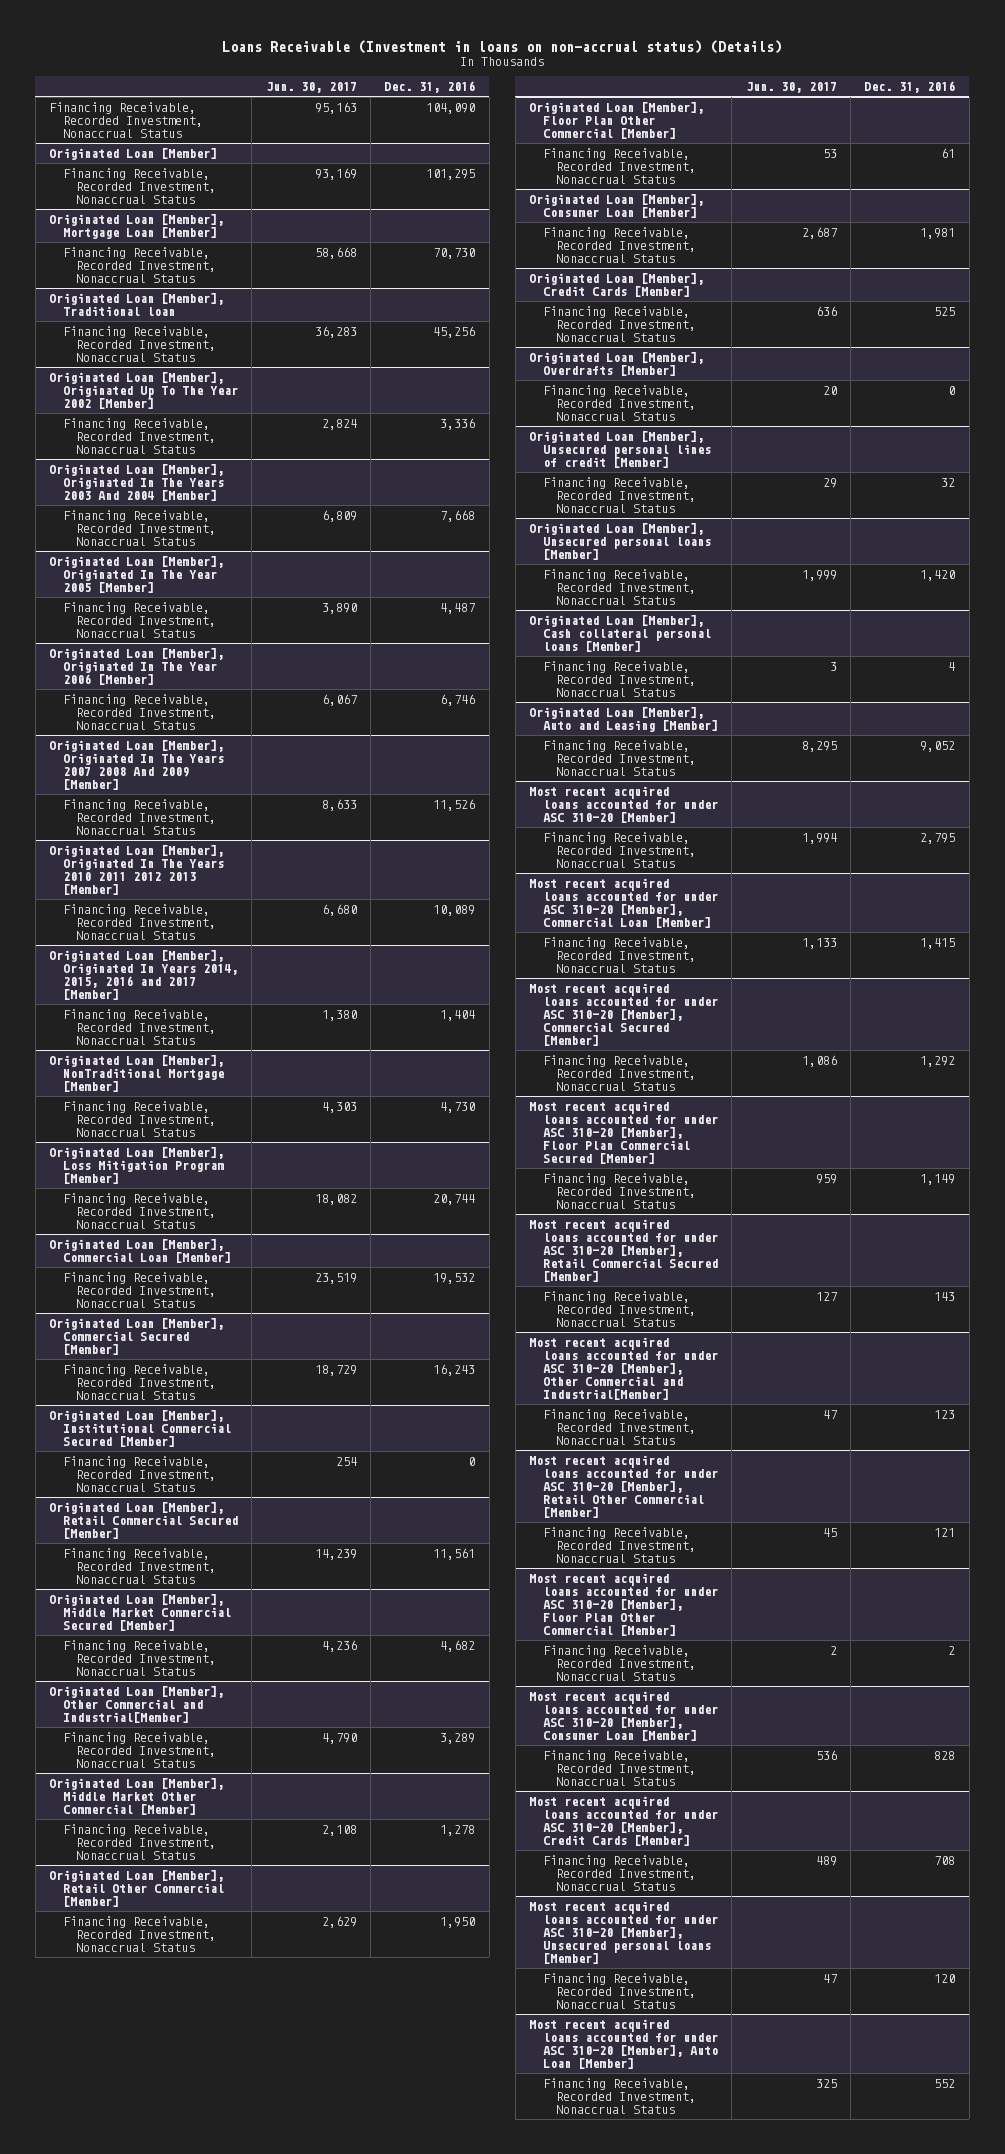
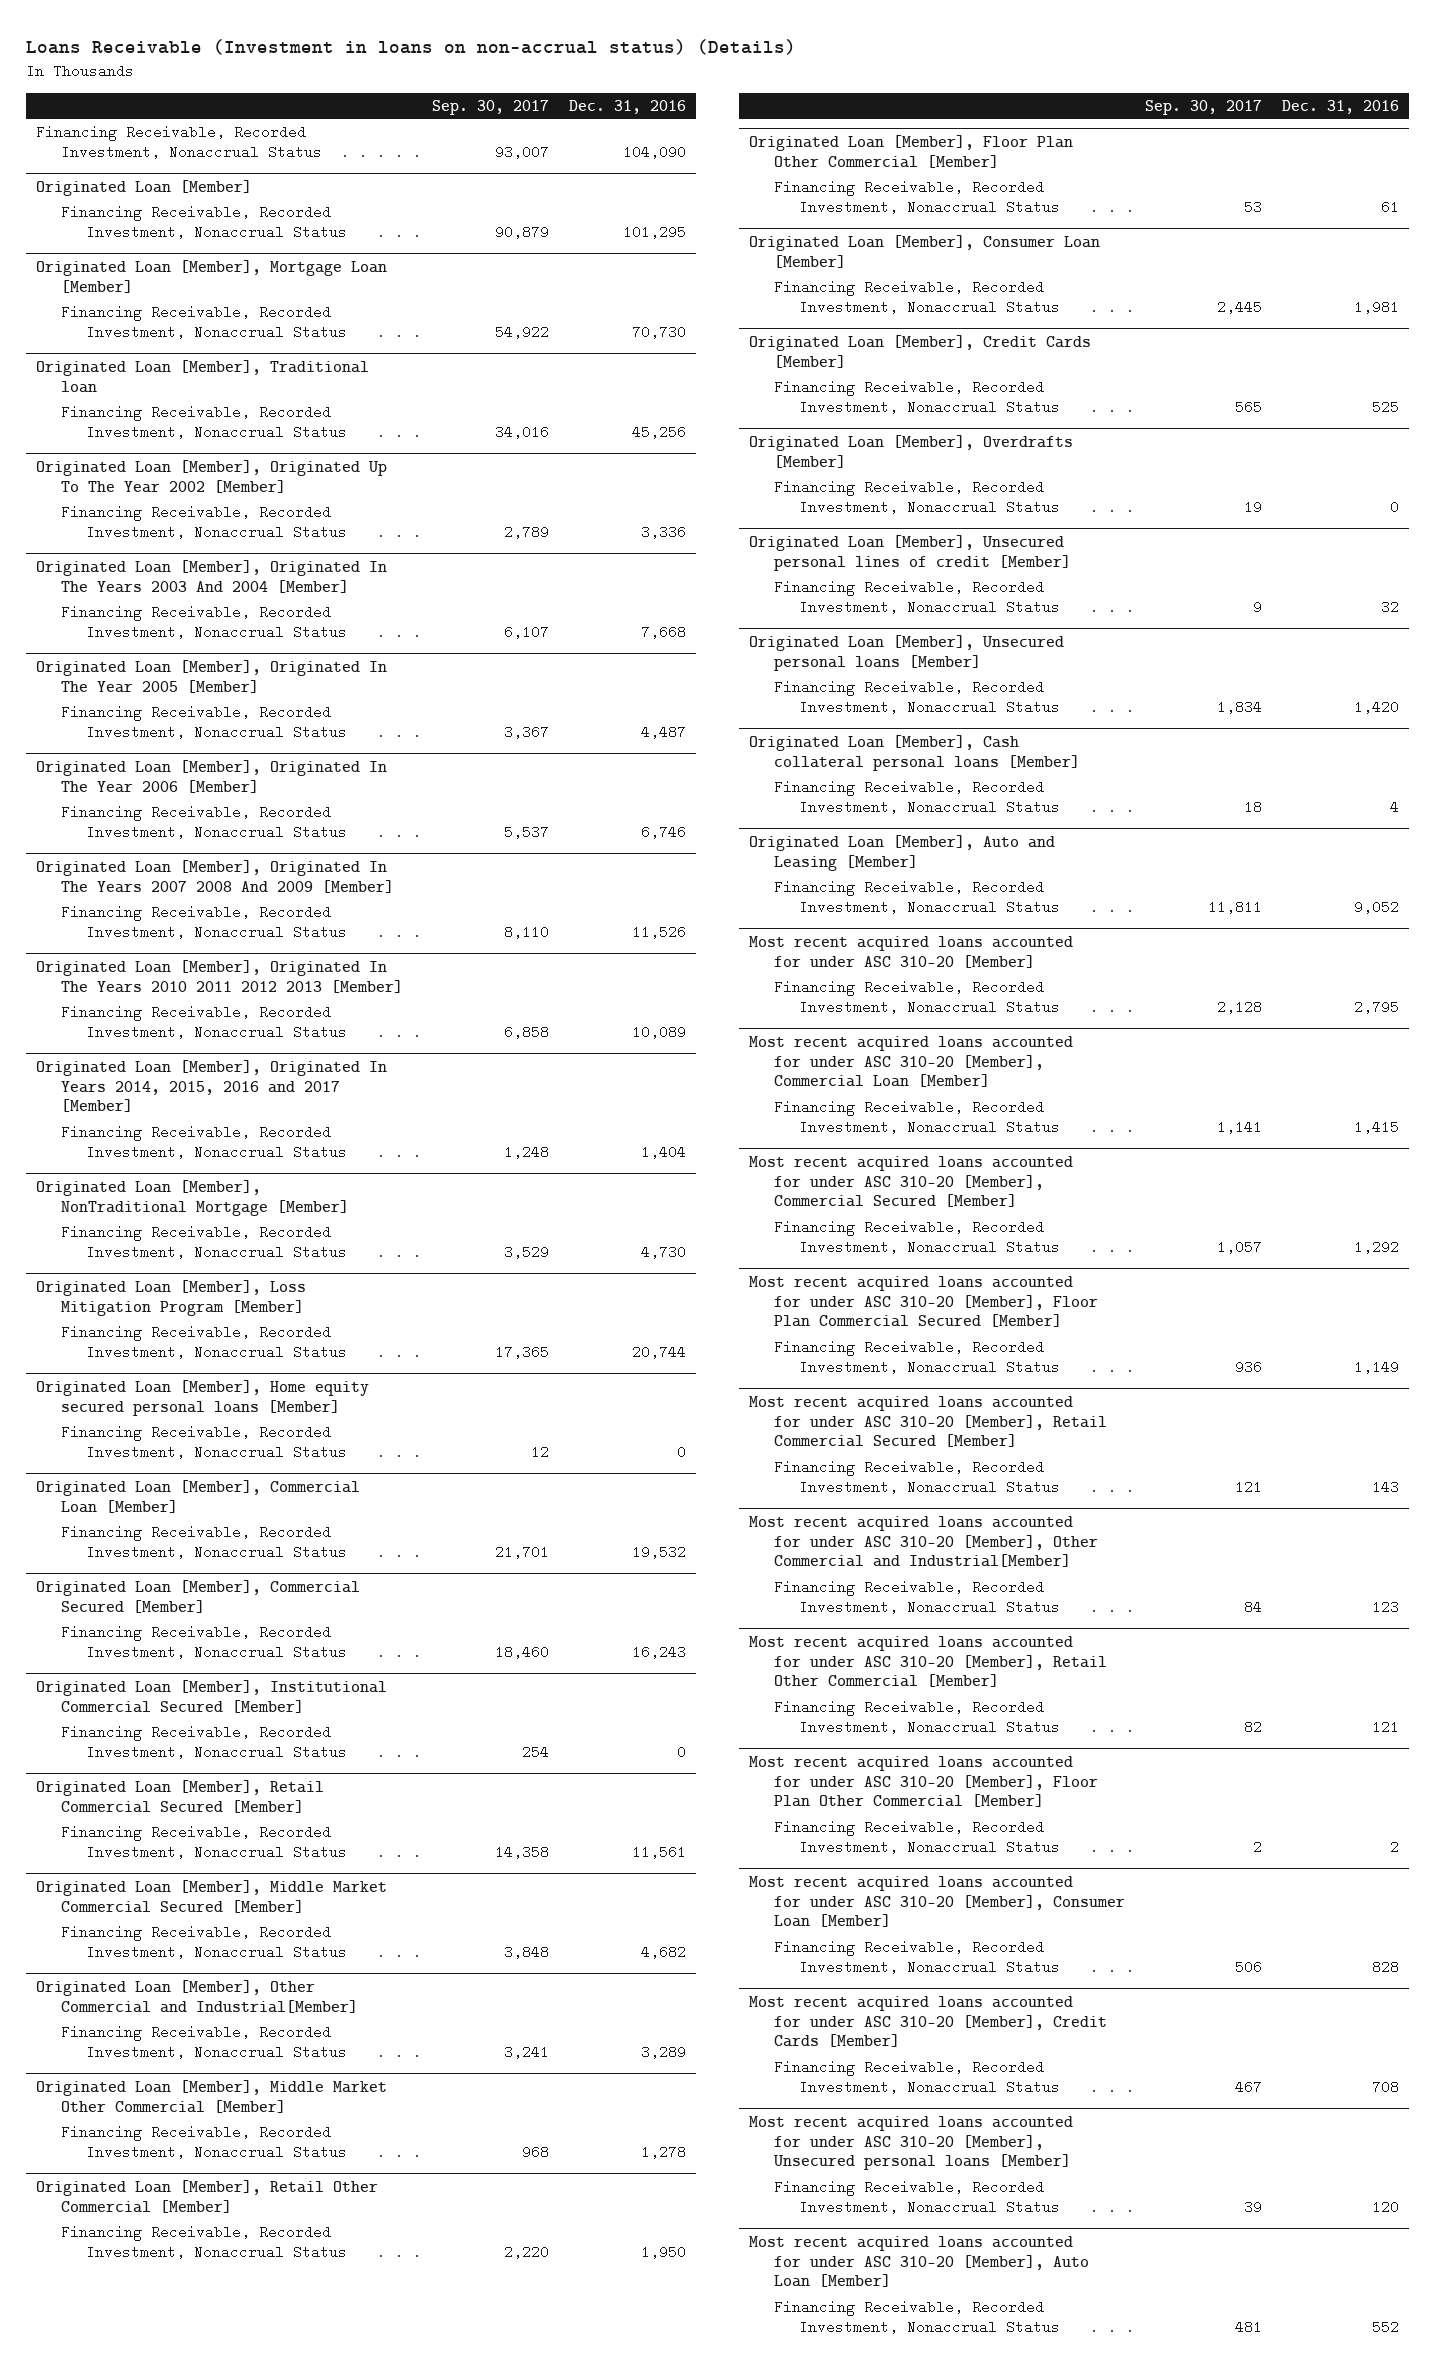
[265,82,357,94] Jun. 30, 2017 -> none
none -> [432,100,550,116] Sep. 30, 2017
none -> [36,1379,370,1416] Originated Loan [Member], Home equity secured personal loans [Member]
none -> [61,1424,347,1459] Financing Receivable, Recorded Investment, Nonaccrual Status

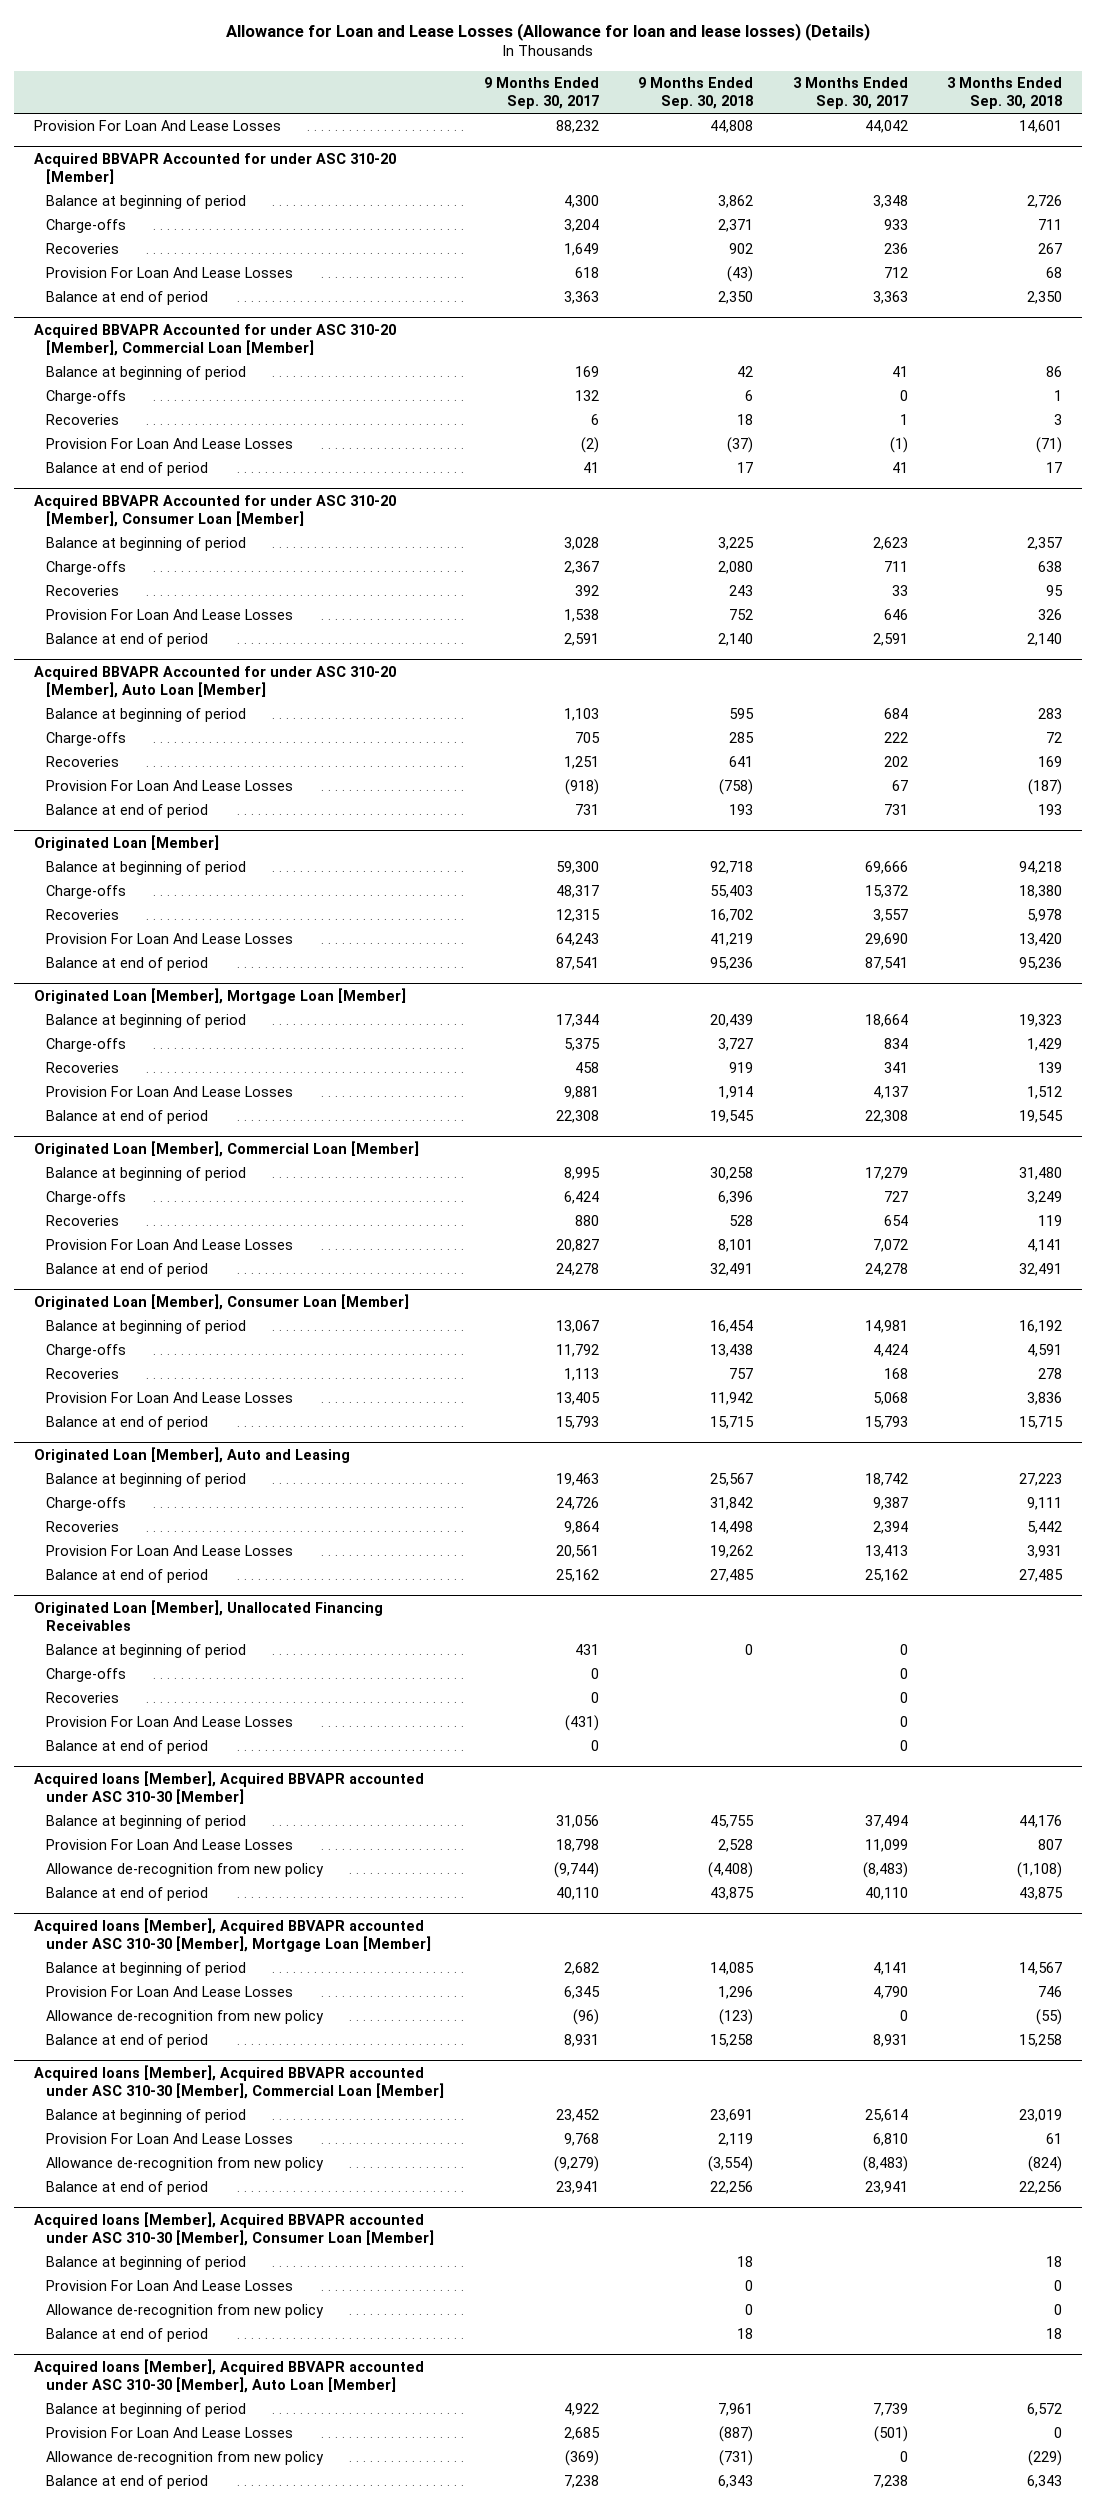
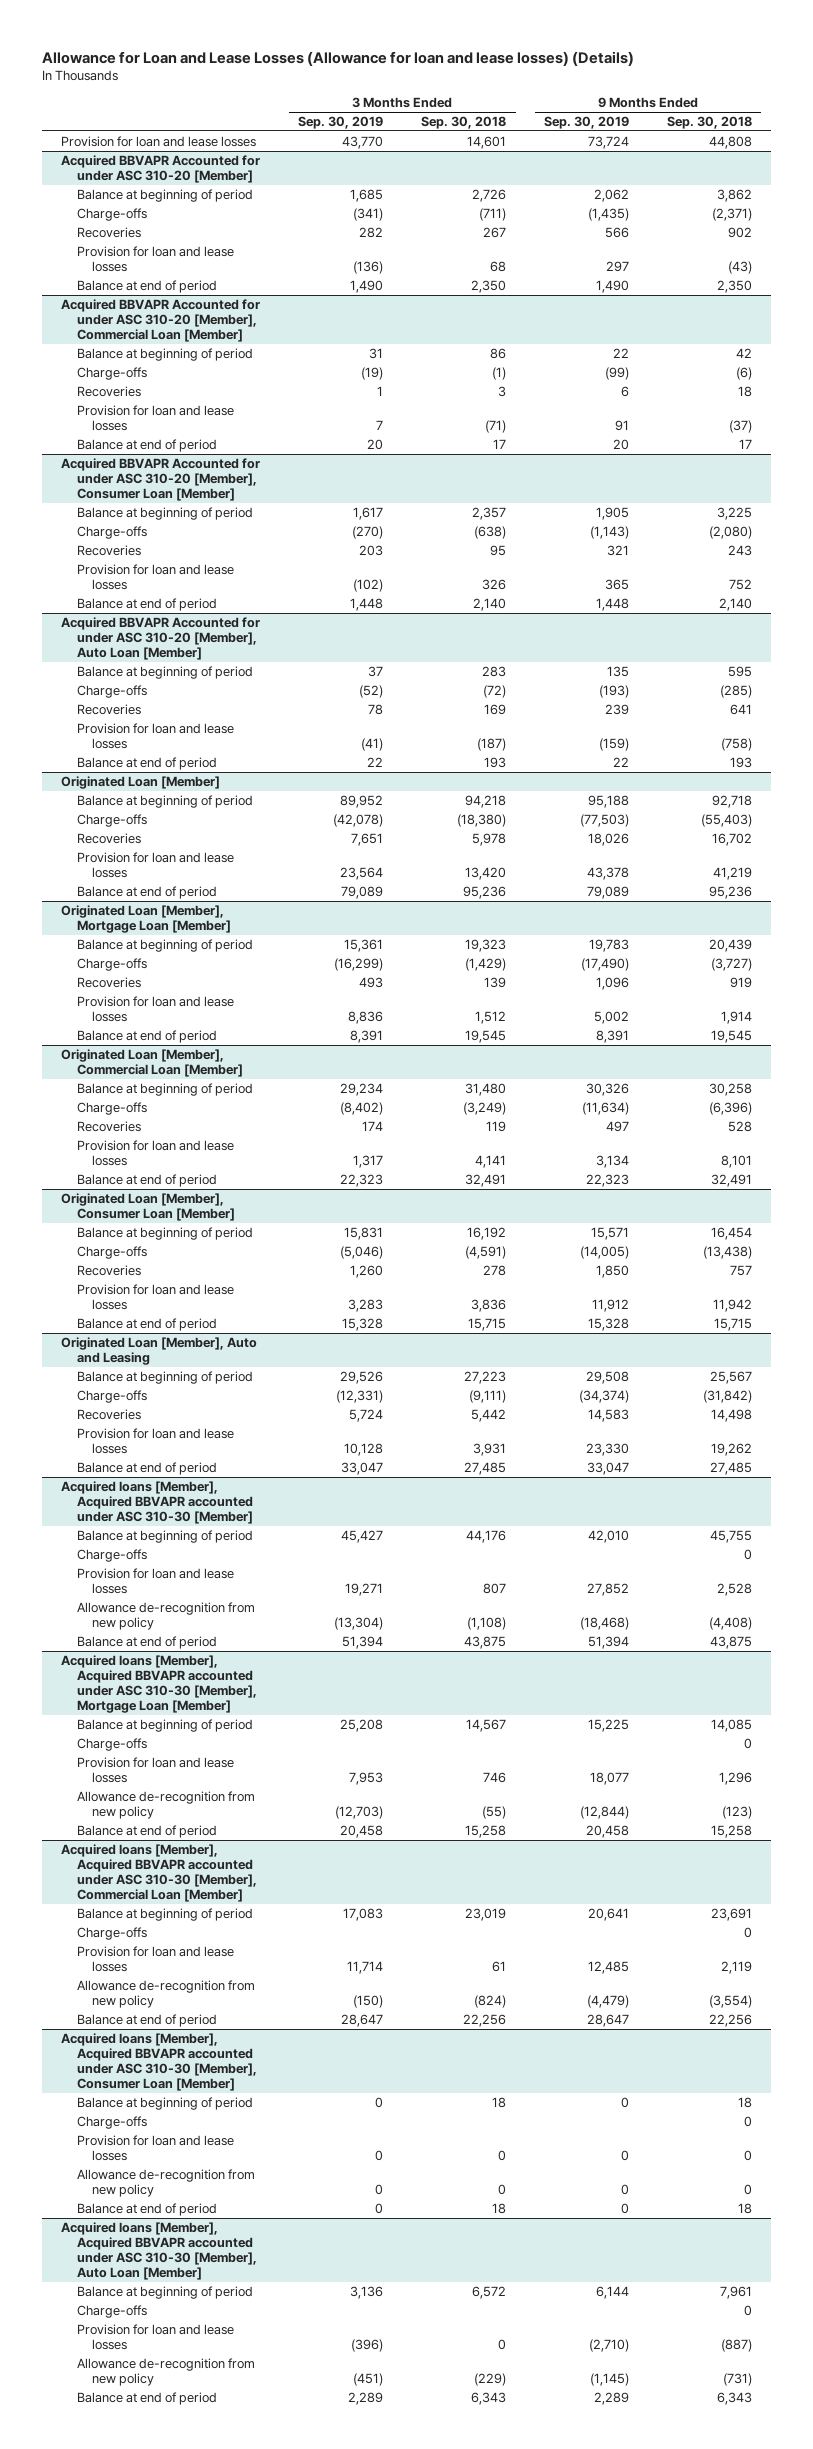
[483,77,599,109] 9 Months Ended Sep. 30, 2017 -> none
[792,77,908,109] 3 Months Ended Sep. 30, 2017 -> none
none -> [298,116,384,130] Sep. 30, 2019
none -> [544,116,630,130] Sep. 30, 2019
[34,120,282,132] Provision For Loan And Lease Losses -> [61,136,257,148] Provision for loan and lease losses
[718,219,754,233] 2,371 -> [711,208,752,222] (2,371)
[1038,219,1063,231] 711 -> [479,208,507,222] (711)
[46,267,294,279] Provision For Loan And Lease Losses -> [76,246,234,273] Provision for loan and lease losses
[745,390,754,402] 6 -> [735,367,752,381] (6)
[1054,390,1063,402] 1 -> [492,367,507,381] (1)
[46,438,294,450] Provision For Loan And Lease Losses -> [76,405,234,432] Provision for loan and lease losses
[718,561,754,575] 2,080 -> [708,526,752,540] (2,080)
[1038,561,1063,573] 638 -> [474,526,507,540] (638)
[46,609,294,621] Provision For Loan And Lease Losses -> [76,564,234,591] Provision for loan and lease losses
[729,732,755,744] 285 -> [719,685,752,699] (285)
[1046,732,1063,744] 72 -> [483,685,507,699] (72)
[46,780,294,792] Provision For Loan And Lease Losses -> [76,723,234,750] Provision for loan and lease losses
[710,885,754,899] 55,403 -> [700,814,752,828] (55,403)
[1019,885,1063,899] 18,380 -> [457,814,507,828] (18,380)
[46,933,294,945] Provision For Loan And Lease Losses -> [76,852,234,879] Provision for loan and lease losses
[718,1038,754,1052] 3,727 -> [710,958,752,972] (3,727)
[1027,1038,1063,1052] 1,429 -> [465,958,507,972] (1,429)
[46,1086,294,1098] Provision For Loan And Lease Losses -> [76,996,234,1023] Provision for loan and lease losses
[718,1191,754,1205] 6,396 -> [708,1102,752,1116] (6,396)
[1027,1191,1063,1205] 3,249 -> [463,1102,507,1116] (3,249)
[46,1239,294,1251] Provision For Loan And Lease Losses -> [76,1140,234,1167] Provision for loan and lease losses
[710,1344,754,1358] 13,438 -> [702,1246,752,1260] (13,438)
[1027,1344,1063,1358] 4,591 -> [465,1246,507,1260] (4,591)
[46,1392,294,1404] Provision For Loan And Lease Losses -> [76,1284,234,1311] Provision for loan and lease losses
[710,1497,754,1511] 31,842 -> [702,1390,752,1404] (31,842)
[1027,1497,1063,1511] 9,111 -> [469,1390,507,1404] (9,111)
[46,1545,294,1557] Provision For Loan And Lease Losses -> [76,1428,234,1455] Provision for loan and lease losses
[34,1600,384,1631] Originated Loan [Member], Unallocated Financing Receivables -> none
[46,1644,247,1659] Balance at beginning of period -> none
[46,1668,127,1683] Charge-offs -> none
[46,1692,120,1704] Recoveries -> none
[46,1716,294,1728] Provision For Loan And Lease Losses -> none
[46,1740,209,1755] Balance at end of period -> none
none -> [76,1549,147,1563] Charge-offs
[46,1839,294,1851] Provision For Loan And Lease Losses -> [76,1568,234,1595] Provision for loan and lease losses
none -> [76,1738,147,1752] Charge-offs
[46,1986,294,1998] Provision For Loan And Lease Losses -> [76,1757,234,1784] Provision for loan and lease losses
none -> [76,1927,147,1941] Charge-offs
[46,2133,294,2145] Provision For Loan And Lease Losses -> [76,1946,234,1973] Provision for loan and lease losses
none -> [76,2116,147,2130] Charge-offs
[46,2280,294,2292] Provision For Loan And Lease Losses -> [76,2135,234,2162] Provision for loan and lease losses
none -> [76,2305,147,2319] Charge-offs
[46,2427,294,2439] Provision For Loan And Lease Losses -> [76,2324,234,2351] Provision for loan and lease losses

